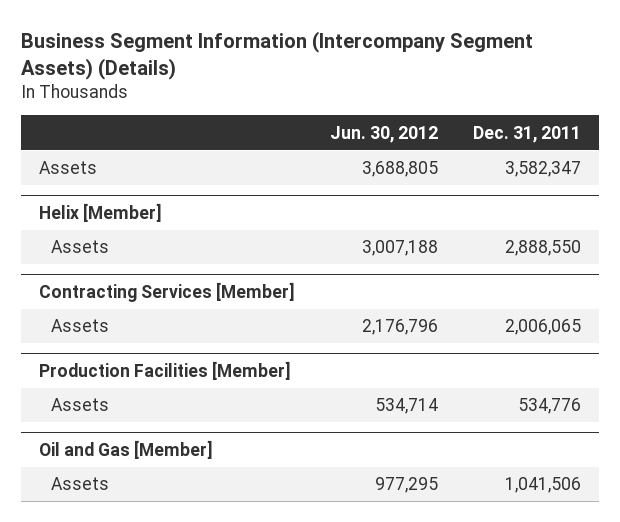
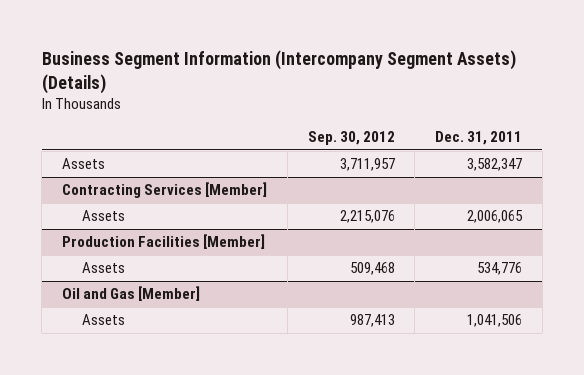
[330,125,439,143] Jun. 30, 2012 -> none
none -> [307,131,395,146] Sep. 30, 2012
[38,203,162,223] Helix [Member] -> none
[51,240,110,254] Assets -> none

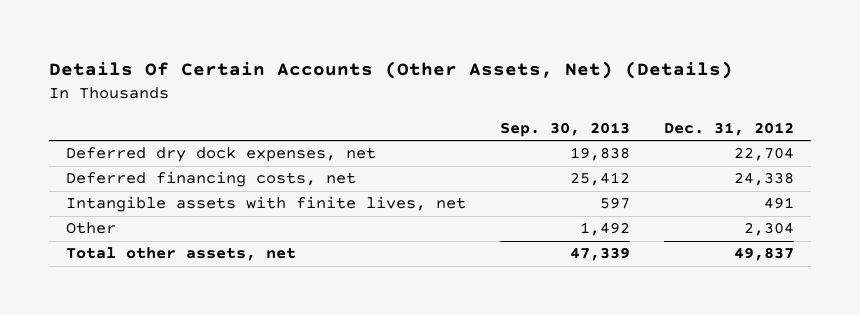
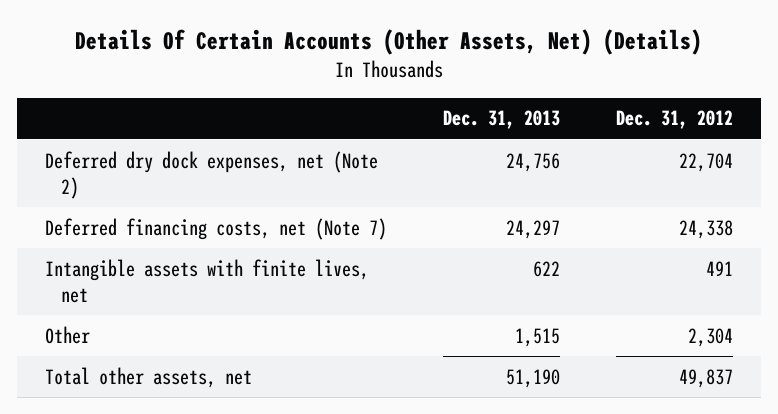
[499,121,630,137] Sep. 30, 2013 -> none
none -> [443,110,561,130] Dec. 31, 2013
[65,147,376,163] Deferred dry dock expenses, net -> [44,150,378,199] Deferred dry dock expenses, net (Note 2)
[65,171,356,188] Deferred financing costs, net -> [44,217,387,240] Deferred financing costs, net (Note 7)

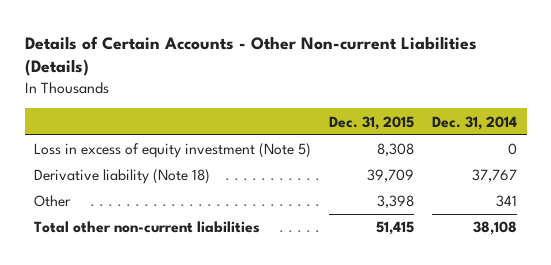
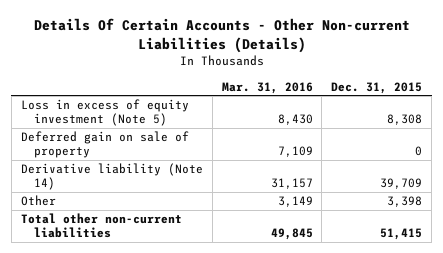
[24,35,477,77] Details of Certain Accounts - Other Non-current Liabilities (Details) -> [33,18,410,53] Details Of Certain Accounts - Other Non-current Liabilities (Details)
[432,115,518,130] Dec. 31, 2014 -> none
none -> [221,81,313,94] Mar. 31, 2016
none -> [20,131,189,159] Deferred gain on sale of property
[33,169,210,185] Derivative liability (Note 18) -> [20,163,203,191] Derivative liability (Note 14)

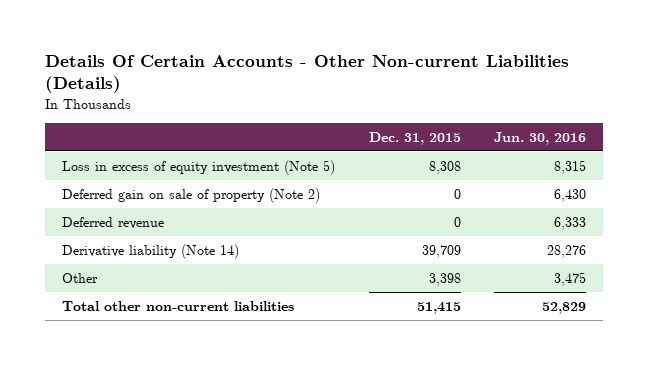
[221,81,313,94] Mar. 31, 2016 -> none
none -> [494,131,587,145] Jun. 30, 2016
[20,131,189,159] Deferred gain on sale of property -> [62,187,321,203] Deferred gain on sale of property (Note 2)
none -> [62,216,165,229] Deferred revenue

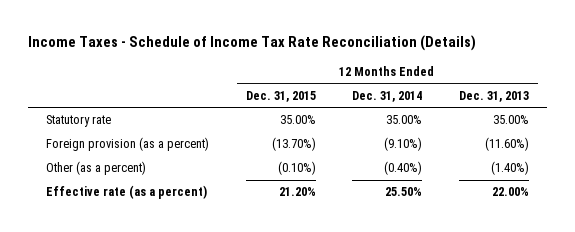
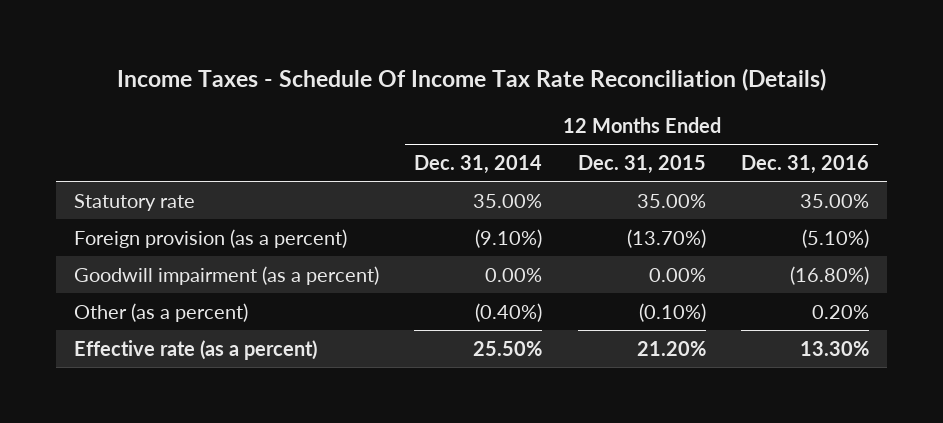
[27,35,476,52] Income Taxes - Schedule of Income Tax Rate Reconciliation (Details) -> [116,68,826,92] Income Taxes - Schedule Of Income Tax Rate Reconciliation (Details)
[459,90,530,102] Dec. 31, 2013 -> none
none -> [741,155,870,175] Dec. 31, 2016
none -> [73,265,379,285] Goodwill impairment (as a percent)

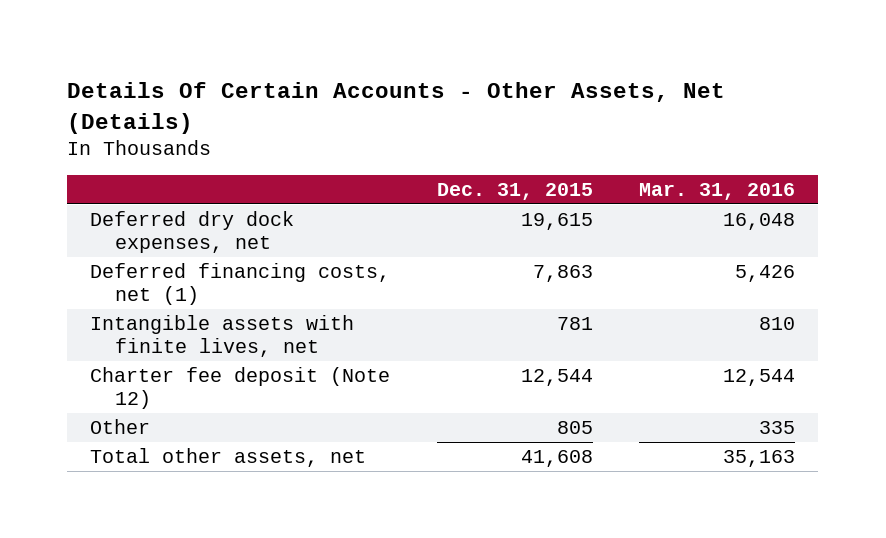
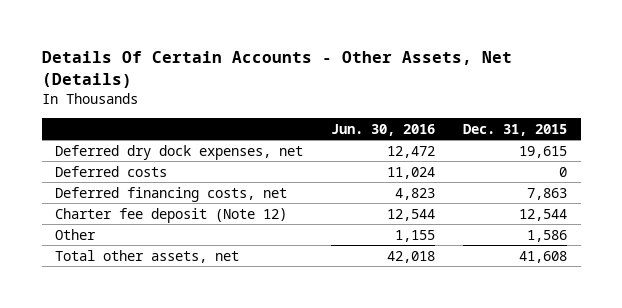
[639,183,796,201] Mar. 31, 2016 -> none
none -> [331,123,436,136] Jun. 30, 2016
[90,314,355,358] Intangible assets with finite lives, net -> none
none -> [55,165,168,177] Deferred costs
[90,262,391,306] Deferred financing costs, net (1) -> [55,186,288,202] Deferred financing costs, net
[556,420,593,434] 805 -> [526,229,567,242] 1,586

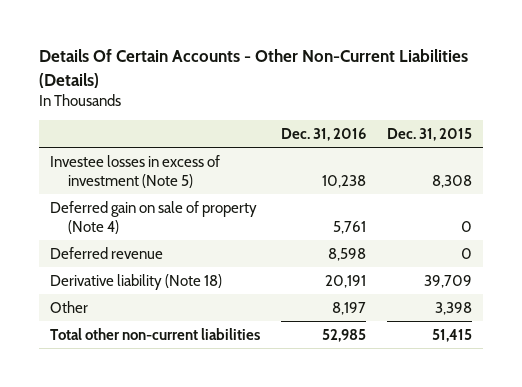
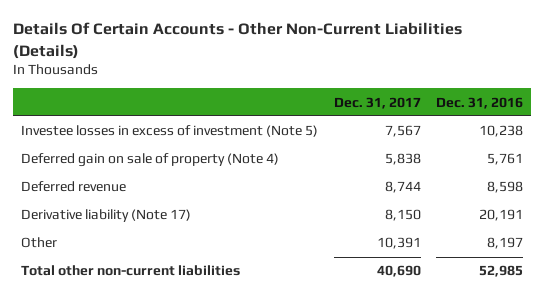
[387,128,473,142] Dec. 31, 2015 -> none
none -> [333,96,421,109] Dec. 31, 2017
[49,273,222,290] Derivative liability (Note 18) -> [20,209,191,223] Derivative liability (Note 17)

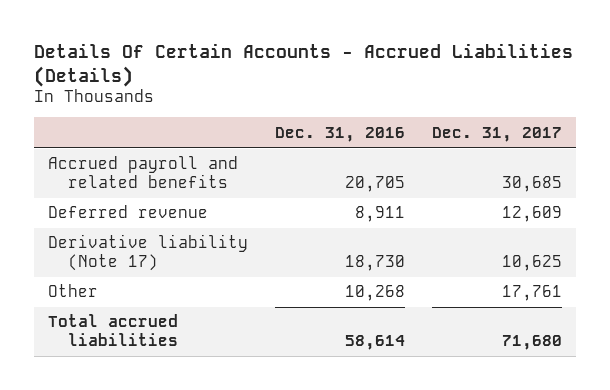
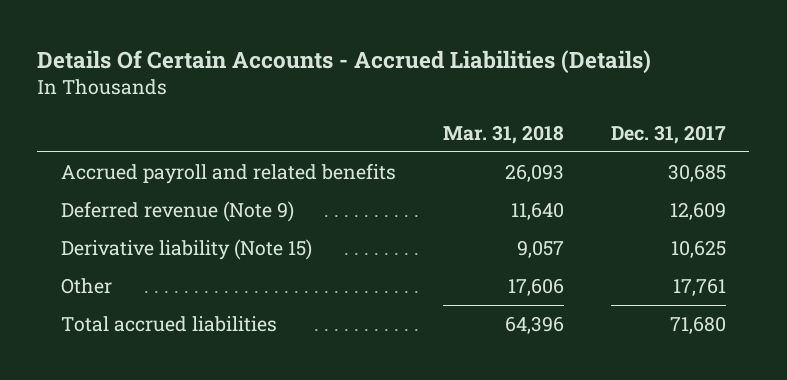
[274,126,405,142] Dec. 31, 2016 -> none
none -> [442,124,564,144] Mar. 31, 2018
[47,205,208,219] Deferred revenue -> [60,201,294,223] Deferred revenue (Note 9)
[47,234,248,272] Derivative liability (Note 17) -> [60,239,312,261] Derivative liability (Note 15)

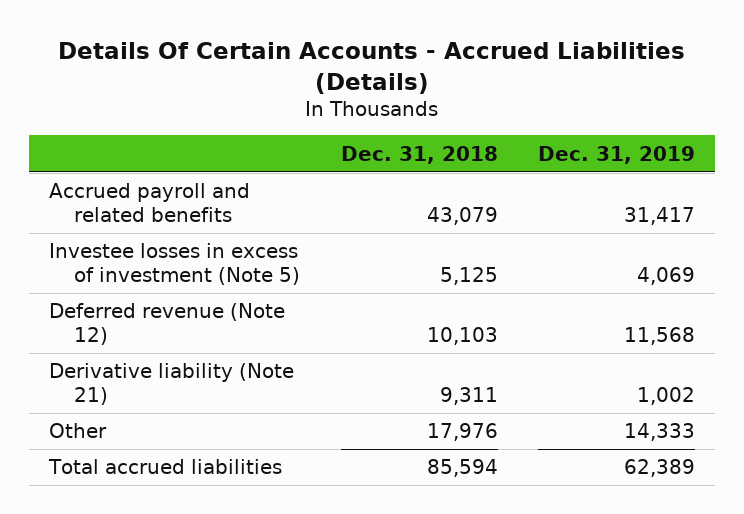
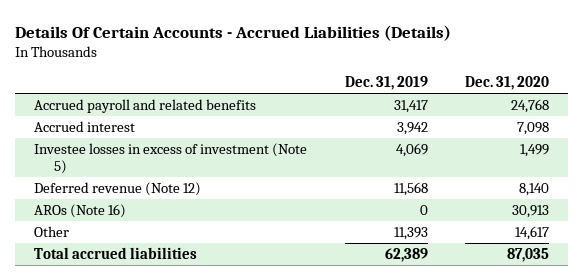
[340,145,498,164] Dec. 31, 2018 -> none
none -> [465,76,550,91] Dec. 31, 2020
none -> [34,120,136,132] Accrued interest
[49,363,295,406] Derivative liability (Note 21) -> none
none -> [34,203,127,218] AROs (Note 16)
[623,423,695,442] 14,333 -> [393,226,428,240] 11,393

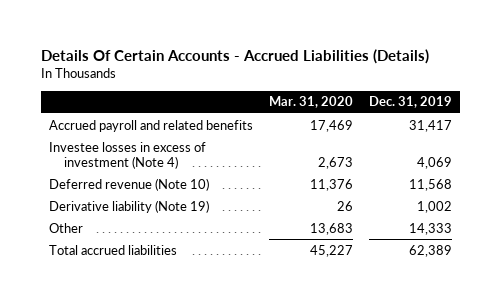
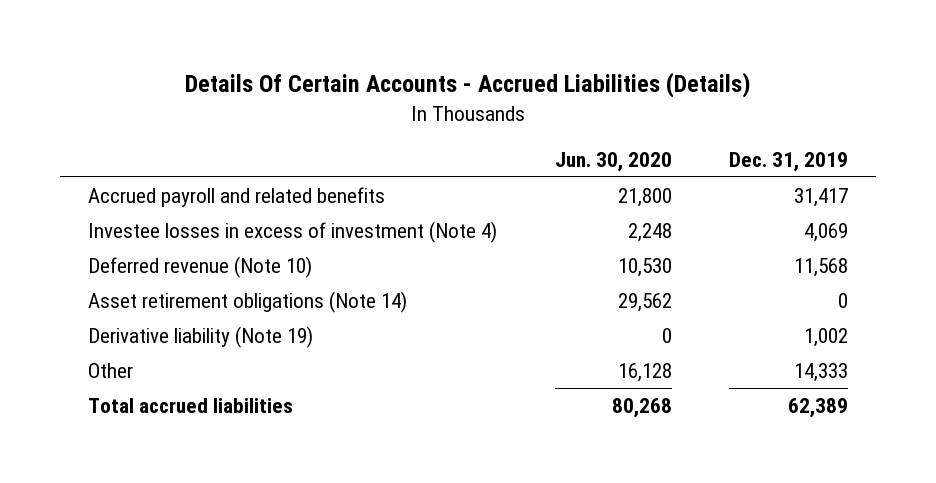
[269,96,354,109] Mar. 31, 2020 -> none
none -> [554,151,672,172] Jun. 30, 2020
none -> [88,290,408,313] Asset retirement obligations (Note 14)

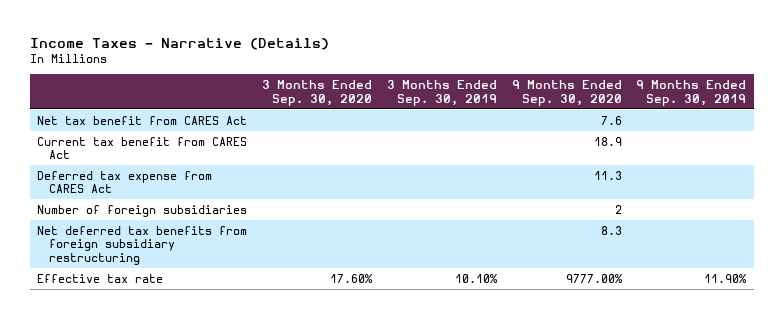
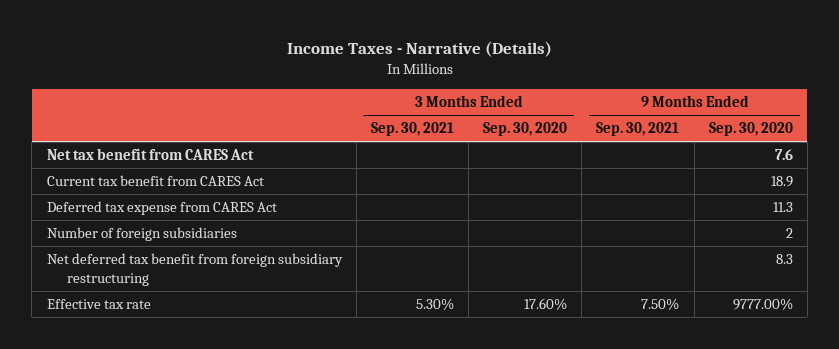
[386,80,497,106] 3 Months Ended Sep. 30, 2019 -> none
[636,80,747,106] 9 Months Ended Sep. 30, 2019 -> none
none -> [370,122,454,137] Sep. 30, 2021
none -> [596,122,680,137] Sep. 30, 2021
[37,225,248,265] Net deferred tax benefits from foreign subsidiary restructuring -> [46,253,343,286] Net deferred tax benefit from foreign subsidiary restructuring

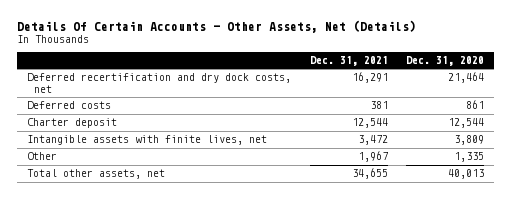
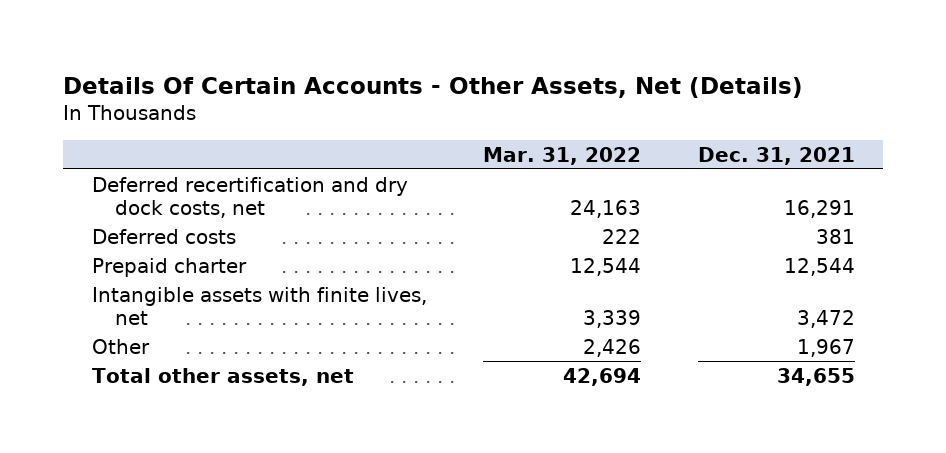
[406,55,485,66] Dec. 31, 2020 -> none
none -> [483,146,642,165] Mar. 31, 2022
[26,118,117,129] Charter deposit -> [91,257,247,277] Prepaid charter

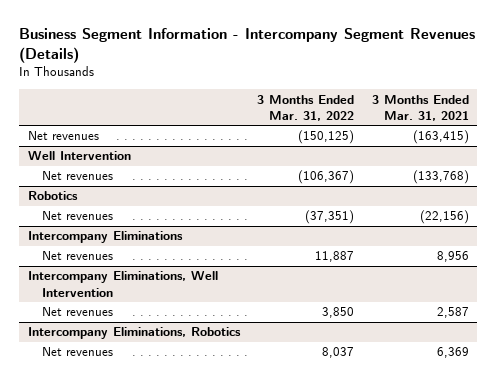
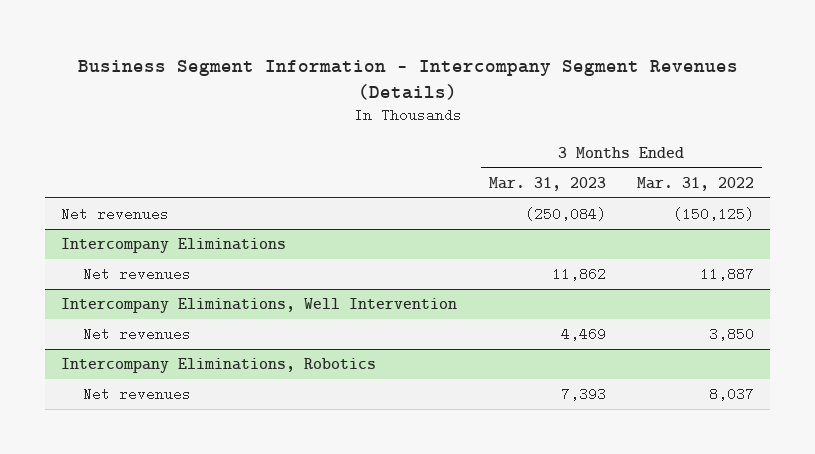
[371,94,469,121] 3 Months Ended Mar. 31, 2021 -> none
none -> [488,176,606,191] Mar. 31, 2023
[27,151,131,161] Well Intervention -> none
[41,171,113,181] Net revenues -> none
[27,191,78,201] Robotics -> none
[41,211,113,221] Net revenues -> none

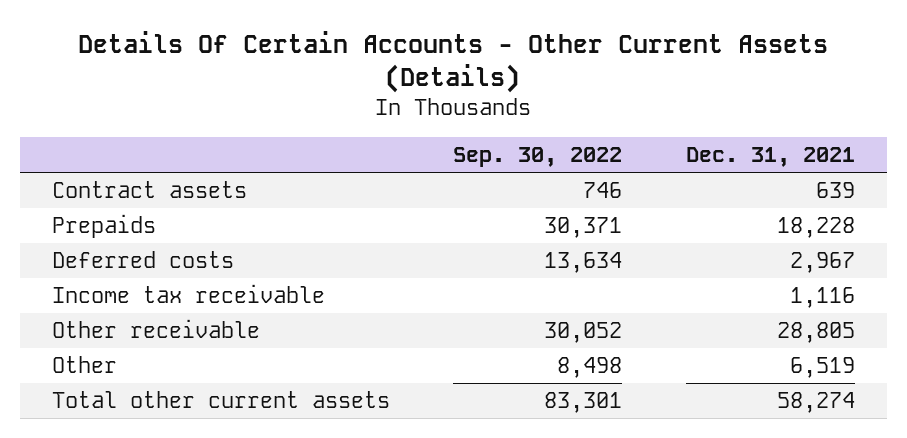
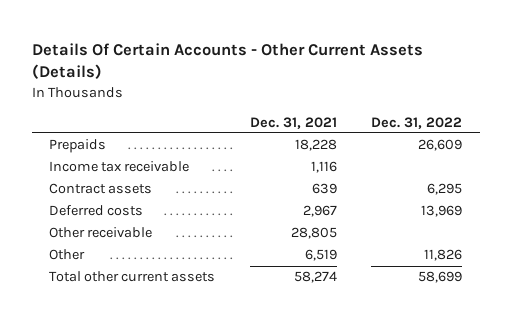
[453,146,623,167] Sep. 30, 2022 -> none
none -> [371,116,463,129] Dec. 31, 2022
[51,181,247,199] Contract assets -> [49,183,153,195] Contract assets
[51,251,234,269] Deferred costs -> [49,205,144,217] Deferred costs

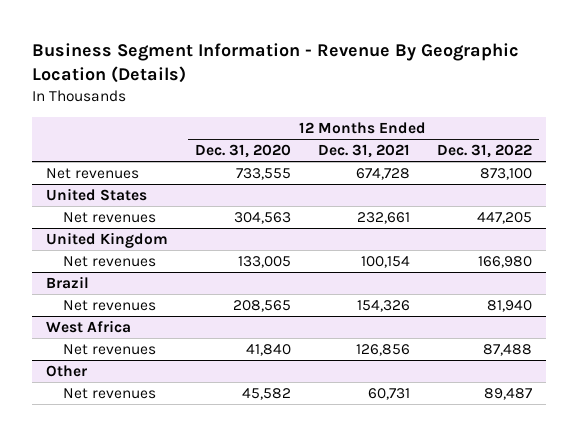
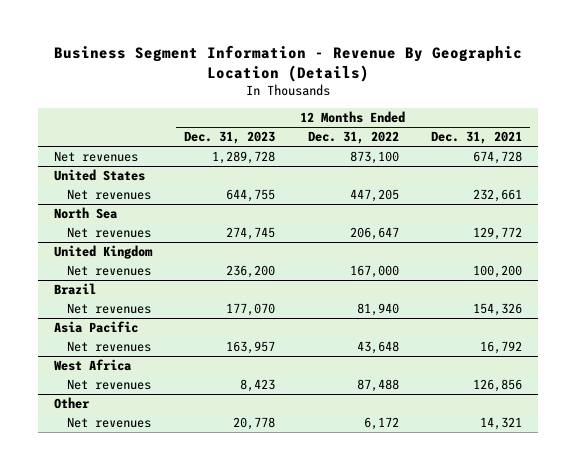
[194,144,291,159] Dec. 31, 2020 -> none
none -> [184,131,276,145] Dec. 31, 2023
none -> [53,207,118,220] North Sea
none -> [66,227,151,239] Net revenues
[360,255,410,268] 100,154 -> [473,265,523,279] 100,200
[478,255,533,268] 166,980 -> [349,265,399,279] 167,000
none -> [53,321,138,334] Asia Pacific
none -> [66,341,151,353] Net revenues
[367,387,410,400] 60,731 -> [480,417,523,431] 14,321
[484,387,533,400] 89,487 -> [363,417,399,431] 6,172

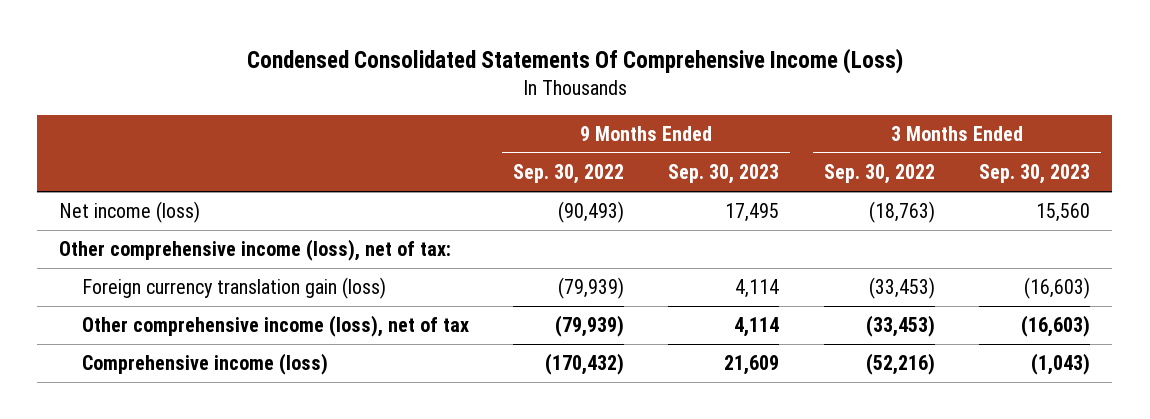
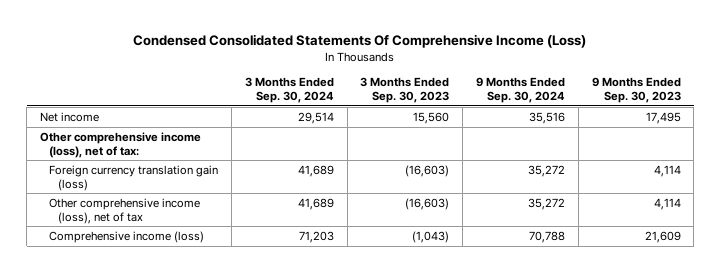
[512,164,624,185] Sep. 30, 2022 -> none
[823,164,935,185] Sep. 30, 2022 -> none
none -> [244,77,334,104] 3 Months Ended Sep. 30, 2024
none -> [476,77,566,104] 9 Months Ended Sep. 30, 2024
[59,201,201,224] Net income (loss) -> [40,111,100,122] Net income

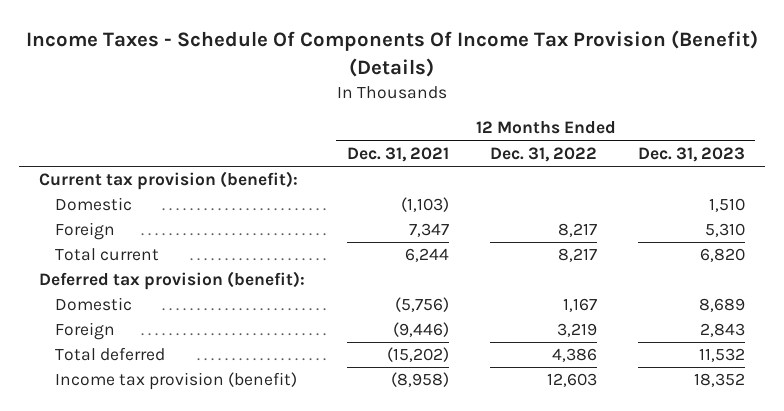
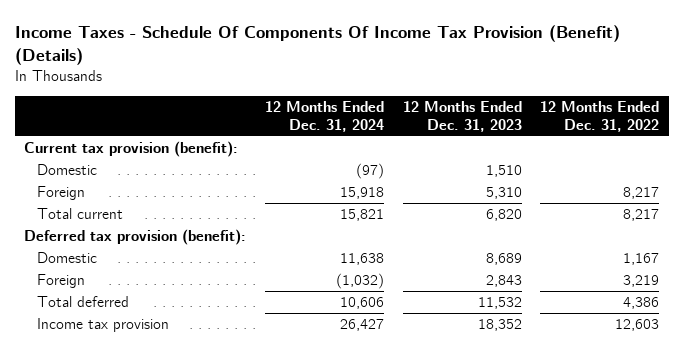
[346,146,449,162] Dec. 31, 2021 -> none
none -> [264,100,384,132] 12 Months Ended Dec. 31, 2024
[55,372,298,391] Income tax provision (benefit) -> [37,318,170,333] Income tax provision

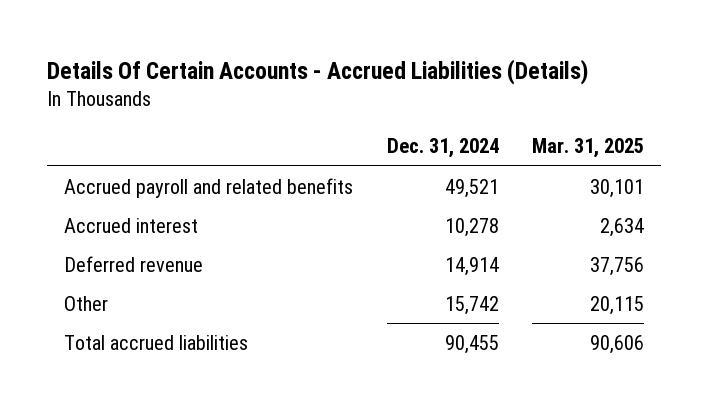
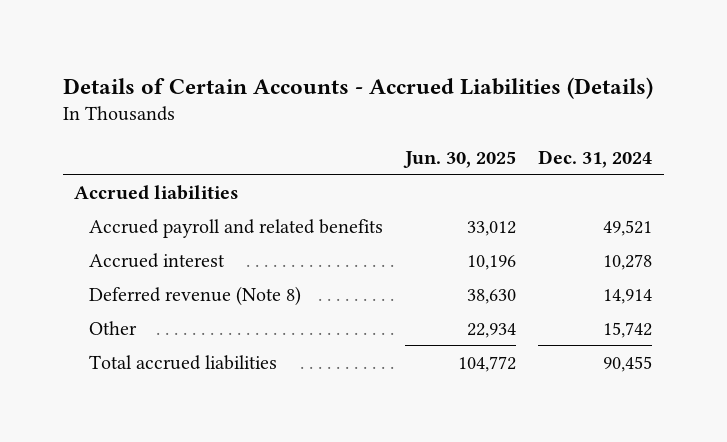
[47,59,589,86] Details Of Certain Accounts - Accrued Liabilities (Details) -> [62,76,653,99] Details of Certain Accounts - Accrued Liabilities (Details)
[532,138,645,159] Mar. 31, 2025 -> none
none -> [403,150,517,168] Jun. 30, 2025
none -> [74,184,240,200] Accrued liabilities
[64,255,204,272] Deferred revenue -> [89,285,302,306] Deferred revenue (Note 8)

